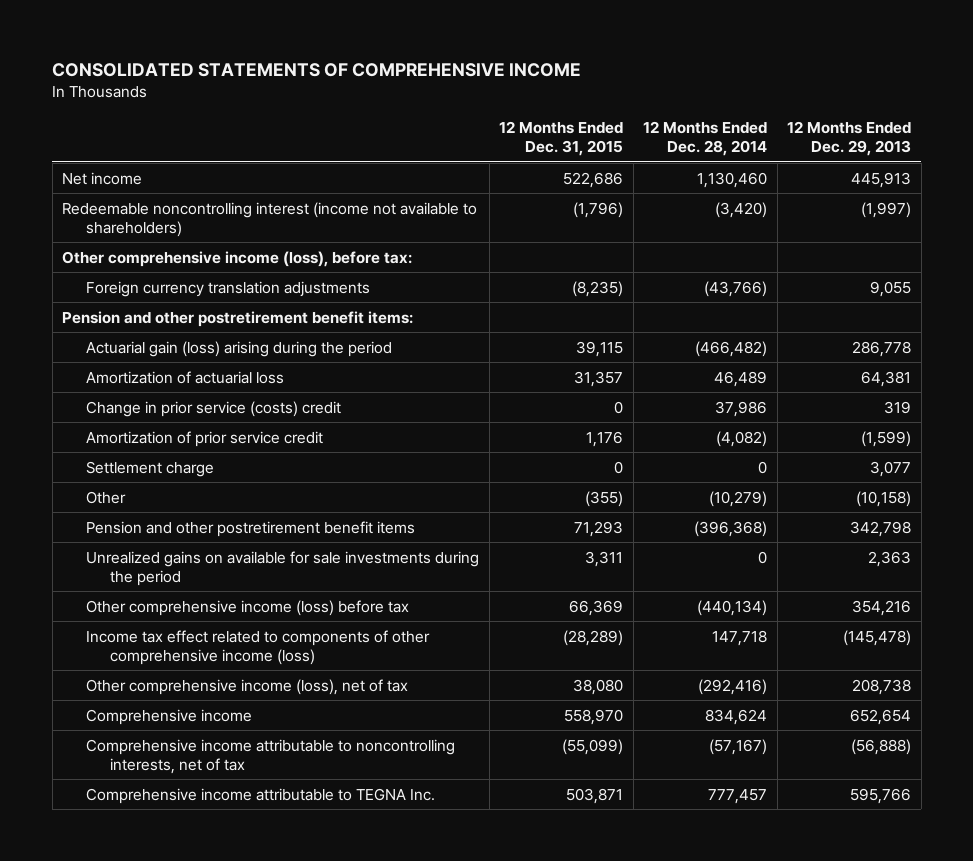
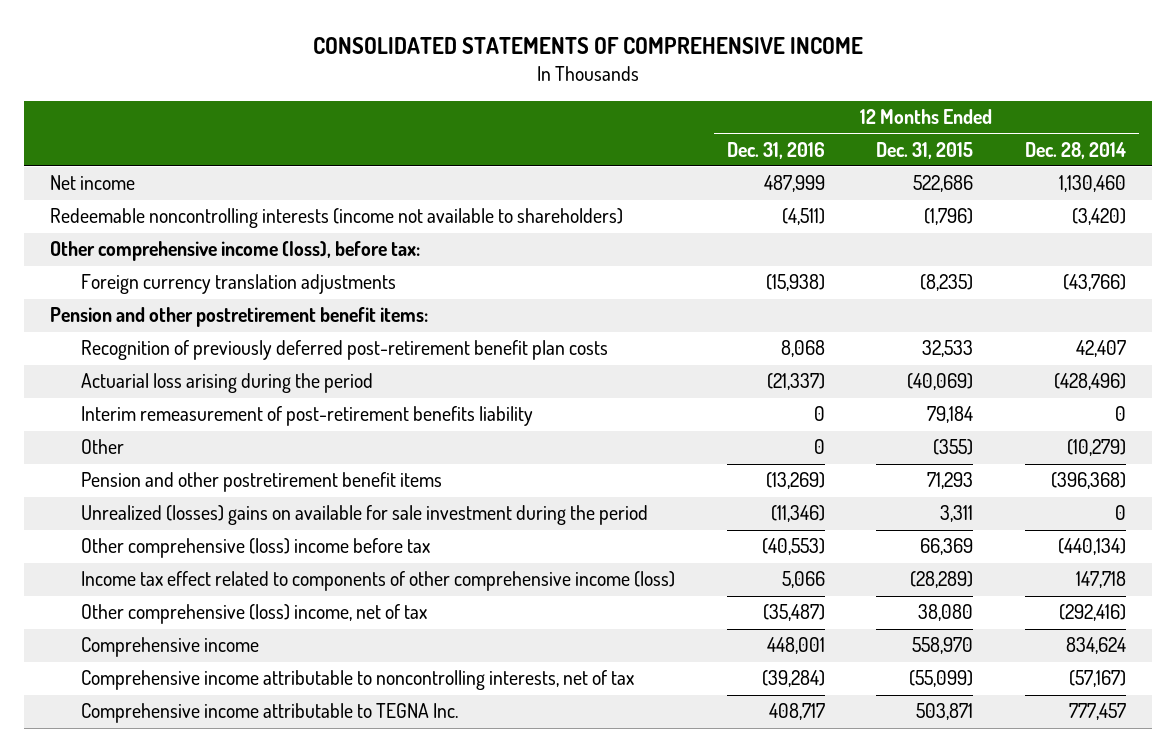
[787,121,912,157] 12 Months Ended Dec. 29, 2013 -> none
none -> [726,141,825,159] Dec. 31, 2016
[62,201,478,237] Redeemable noncontrolling interest (income not available to shareholders) -> [50,208,624,229] Redeemable noncontrolling interests (income not available to shareholders)
[85,370,284,384] Amortization of actuarial loss -> none
[85,400,341,417] Change in prior service (costs) credit -> none
[85,430,323,447] Amortization of prior service credit -> none
[85,460,214,477] Settlement charge -> none
none -> [80,340,608,361] Recognition of previously deferred post-retirement benefit plan costs
[85,340,392,357] Actuarial gain (loss) arising during the period -> [80,373,373,394] Actuarial loss arising during the period
[576,340,624,357] 39,115 -> [907,373,974,391] (40,069)
[695,340,768,357] (466,482) -> [1054,373,1127,391] (428,496)
none -> [80,406,533,427] Interim remeasurement of post-retirement benefits liability
[85,550,479,586] Unrealized gains on available for sale investments during the period -> [80,505,648,526] Unrealized (losses) gains on available for sale investment during the period
[85,599,409,616] Other comprehensive income (loss) before tax -> [80,538,430,559] Other comprehensive (loss) income before tax
[85,678,408,695] Other comprehensive income (loss), net of tax -> [80,604,427,625] Other comprehensive (loss) income, net of tax

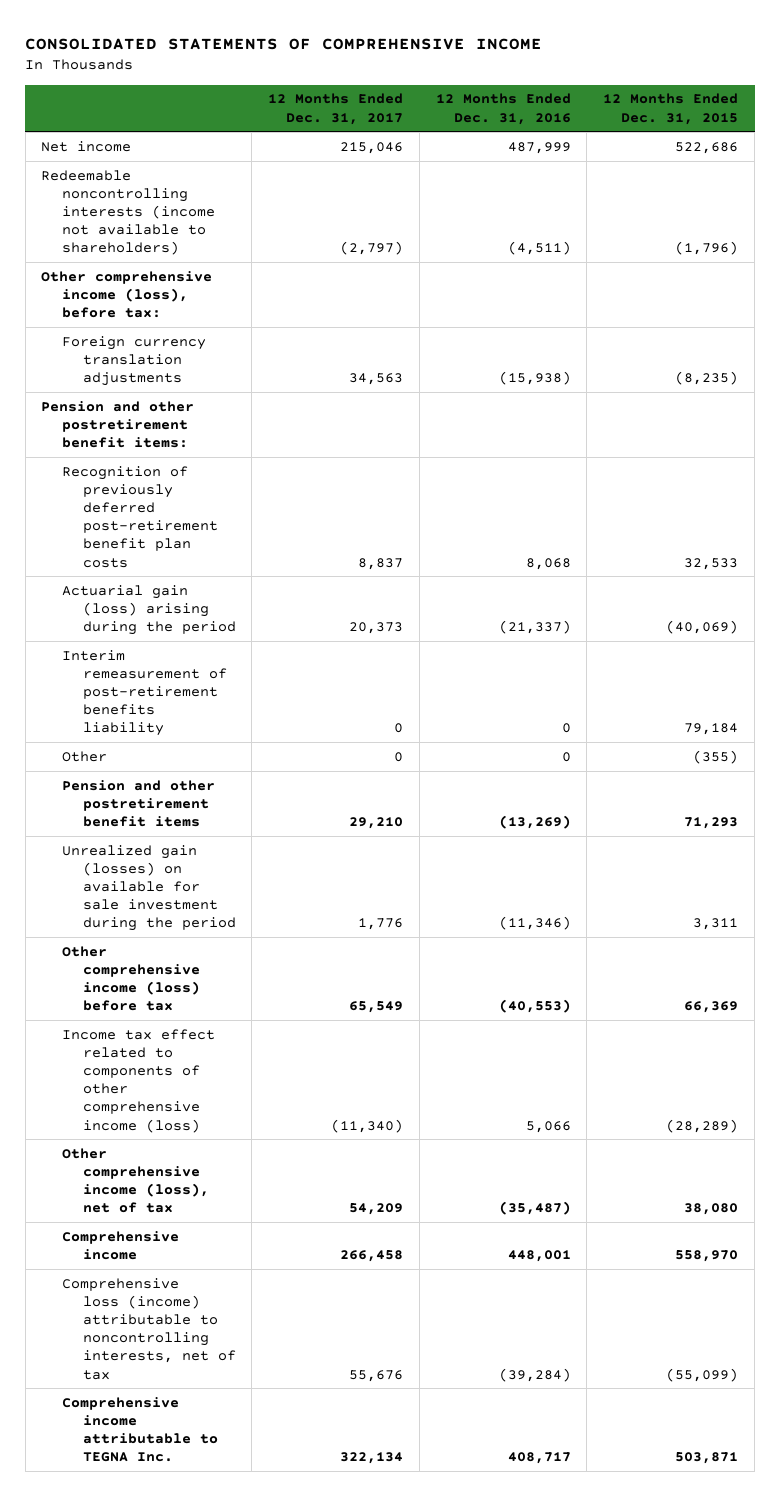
[1025,141,1127,159] Dec. 28, 2014 -> none
none -> [268,93,404,125] 12 Months Ended Dec. 31, 2017
[80,373,373,394] Actuarial loss arising during the period -> [61,584,236,636] Actuarial gain (loss) arising during the period
[80,505,648,526] Unrealized (losses) gains on available for sale investment during the period -> [61,844,236,932] Unrealized gain (losses) on available for sale investment during the period
[80,538,430,559] Other comprehensive (loss) income before tax -> [61,945,200,1012] Other comprehensive income (loss) before tax
[80,604,427,625] Other comprehensive (loss) income, net of tax -> [61,1147,209,1214] Other comprehensive income (loss), net of tax
[80,670,634,691] Comprehensive income attributable to noncontrolling interests, net of tax -> [61,1277,236,1380] Comprehensive loss (income) attributable to noncontrolling interests, net of tax

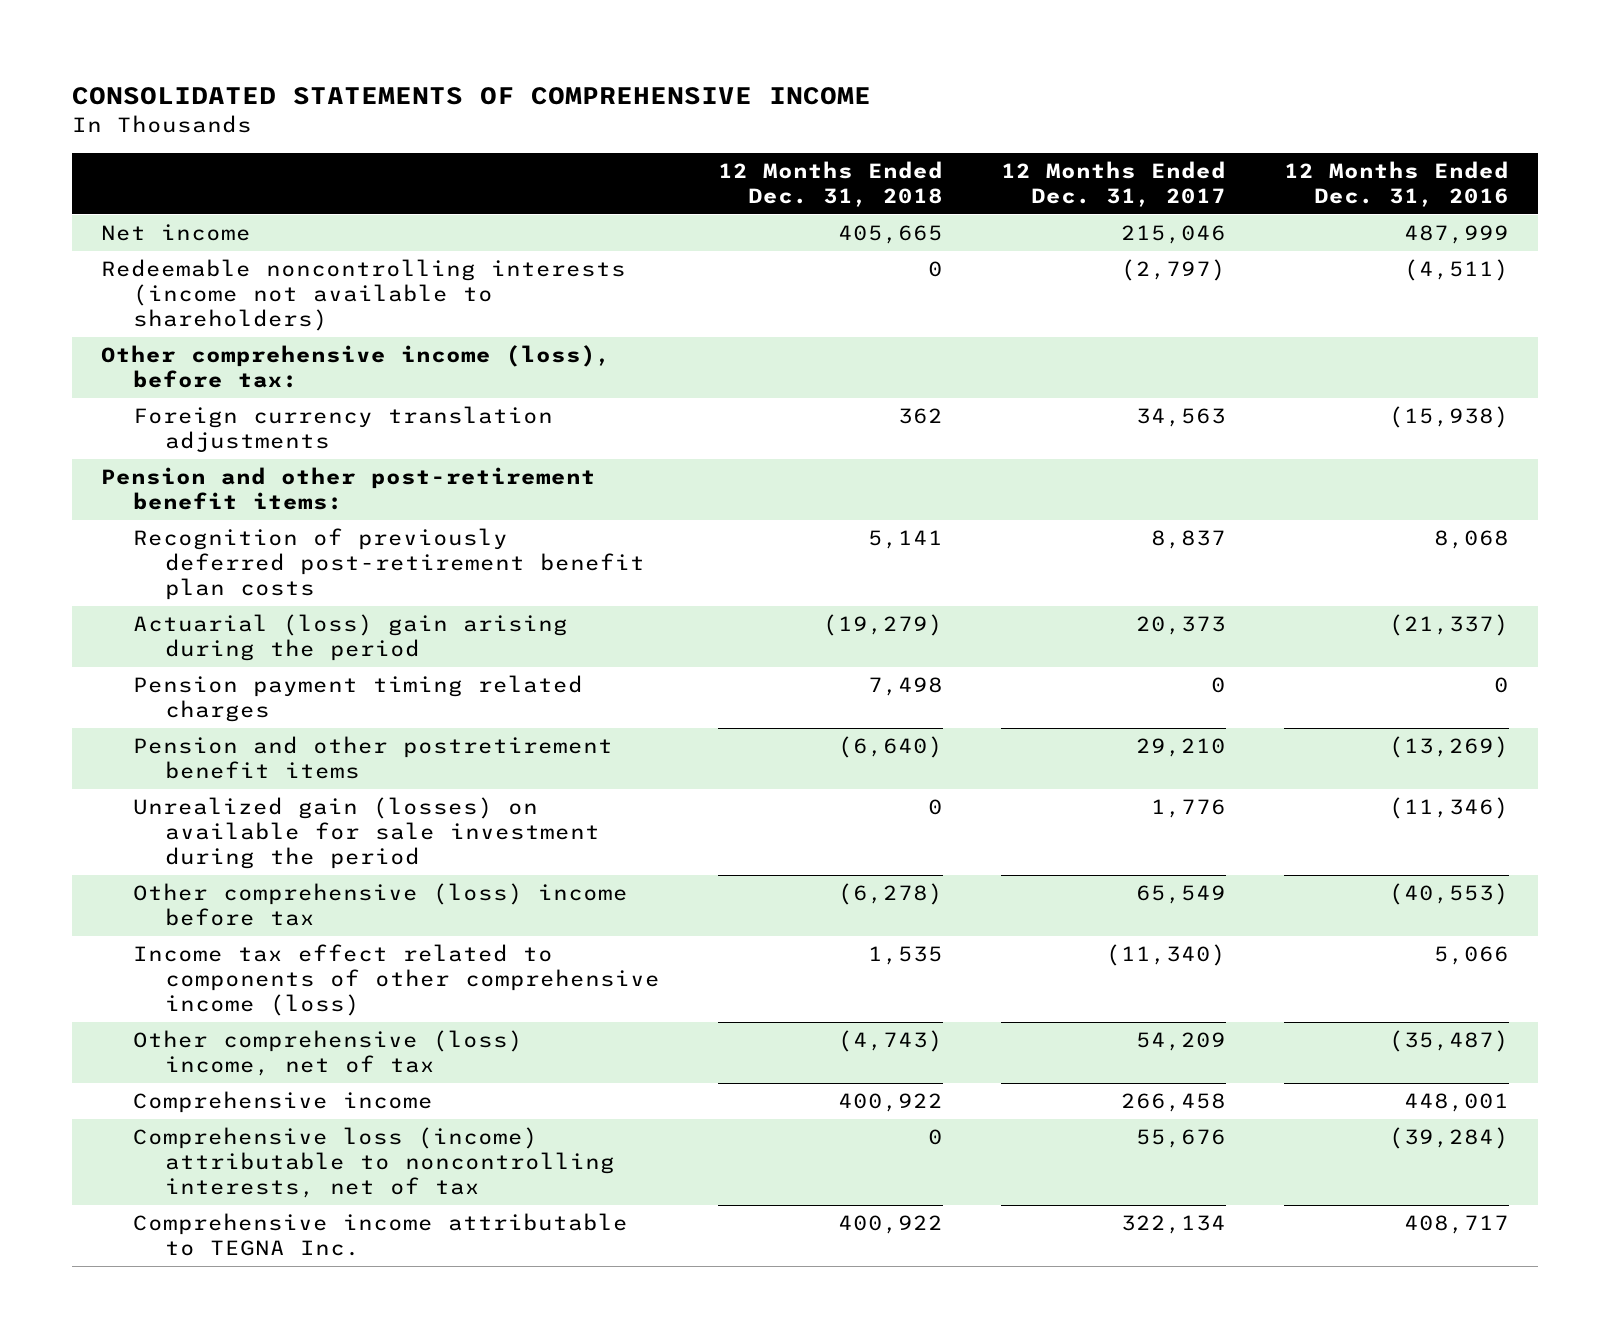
[603,93,739,125] 12 Months Ended Dec. 31, 2015 -> none
none -> [717,160,943,207] 12 Months Ended Dec. 31, 2018
[41,400,195,449] Pension and other postretirement benefit items: -> [100,467,596,511] Pension and other post-retirement benefit items:
[61,649,227,737] Interim remeasurement of post-retirement benefits liability -> none
[61,750,107,762] Other -> none
[61,584,236,636] Actuarial gain (loss) arising during the period -> [132,614,568,662] Actuarial (loss) gain arising during the period
none -> [132,675,583,723] Pension payment timing related charges
[61,945,200,1012] Other comprehensive income (loss) before tax -> [132,883,628,927] Other comprehensive (loss) income before tax
[61,1147,209,1214] Other comprehensive income (loss), net of tax -> [132,1030,523,1077] Other comprehensive (loss) income, net of tax

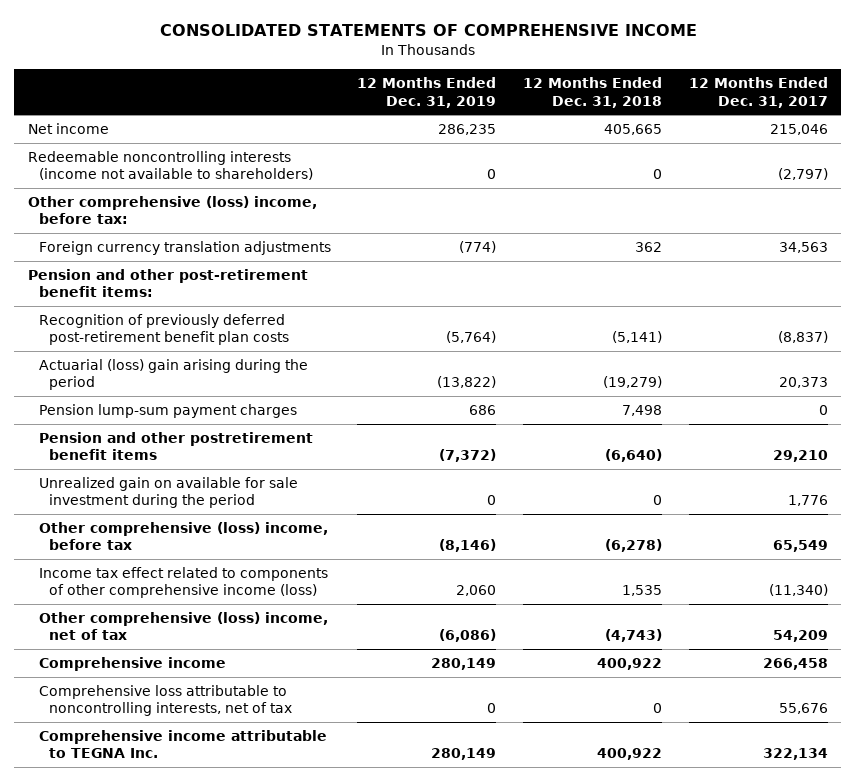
[1284,160,1510,207] 12 Months Ended Dec. 31, 2016 -> none
none -> [357,77,497,108] 12 Months Ended Dec. 31, 2019
[100,345,611,389] Other comprehensive income (loss), before tax: -> [27,196,317,225] Other comprehensive (loss) income, before tax:
[867,530,943,550] 5,141 -> [612,331,663,344] (5,141)
[1151,530,1227,550] 8,837 -> [778,331,829,344] (8,837)
[132,675,583,723] Pension payment timing related charges -> [38,404,297,419] Pension lump-sum payment charges
[132,797,600,870] Unrealized gain (losses) on available for sale investment during the period -> [38,477,298,509] Unrealized gain on available for sale investment during the period
[132,883,628,927] Other comprehensive (loss) income before tax -> [38,522,328,551] Other comprehensive (loss) income, before tax
[132,1127,615,1199] Comprehensive loss (income) attributable to noncontrolling interests, net of tax -> [38,685,293,717] Comprehensive loss attributable to noncontrolling interests, net of tax

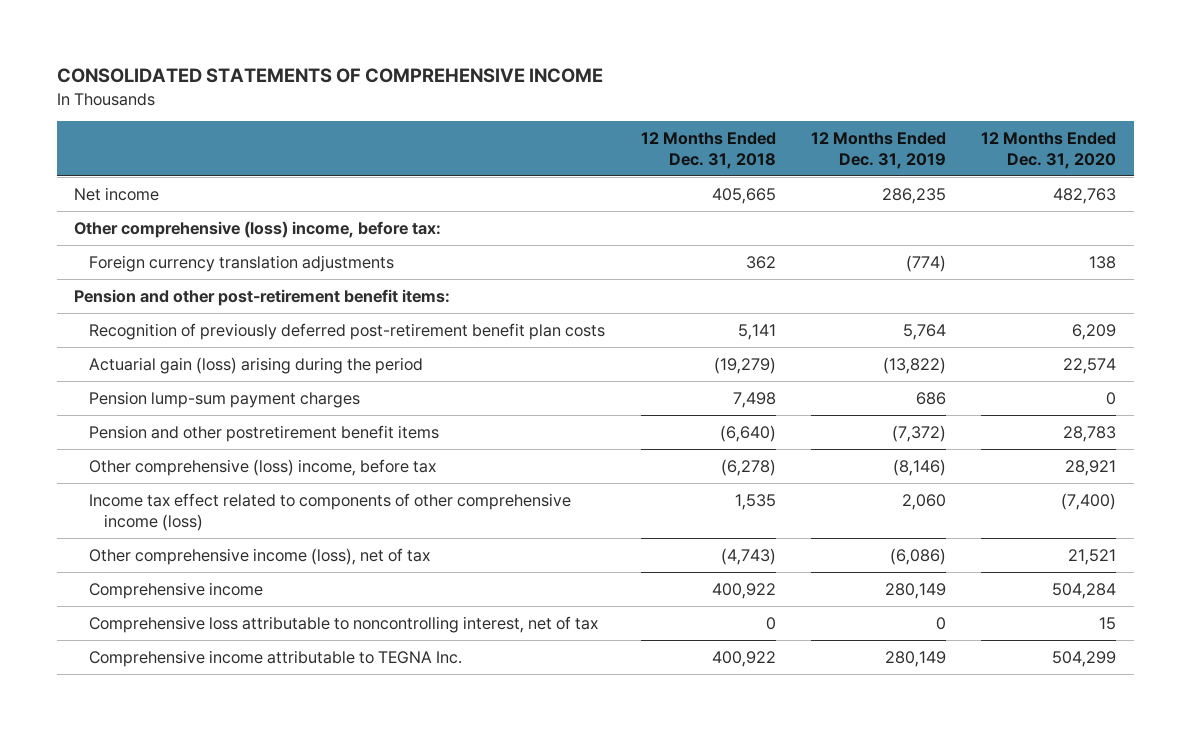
[689,77,829,108] 12 Months Ended Dec. 31, 2017 -> none
none -> [981,131,1117,169] 12 Months Ended Dec. 31, 2020
[27,151,313,181] Redeemable noncontrolling interests (income not available to shareholders) -> none
[446,331,497,344] (5,764) -> [903,323,947,340] 5,764
[612,331,663,344] (5,141) -> [737,323,776,340] 5,141
[38,359,308,391] Actuarial (loss) gain arising during the period -> [89,356,424,374] Actuarial gain (loss) arising during the period
[38,477,298,509] Unrealized gain on available for sale investment during the period -> none
[38,612,328,641] Other comprehensive (loss) income, net of tax -> [89,547,431,565] Other comprehensive income (loss), net of tax
[38,685,293,717] Comprehensive loss attributable to noncontrolling interests, net of tax -> [89,615,599,633] Comprehensive loss attributable to noncontrolling interest, net of tax

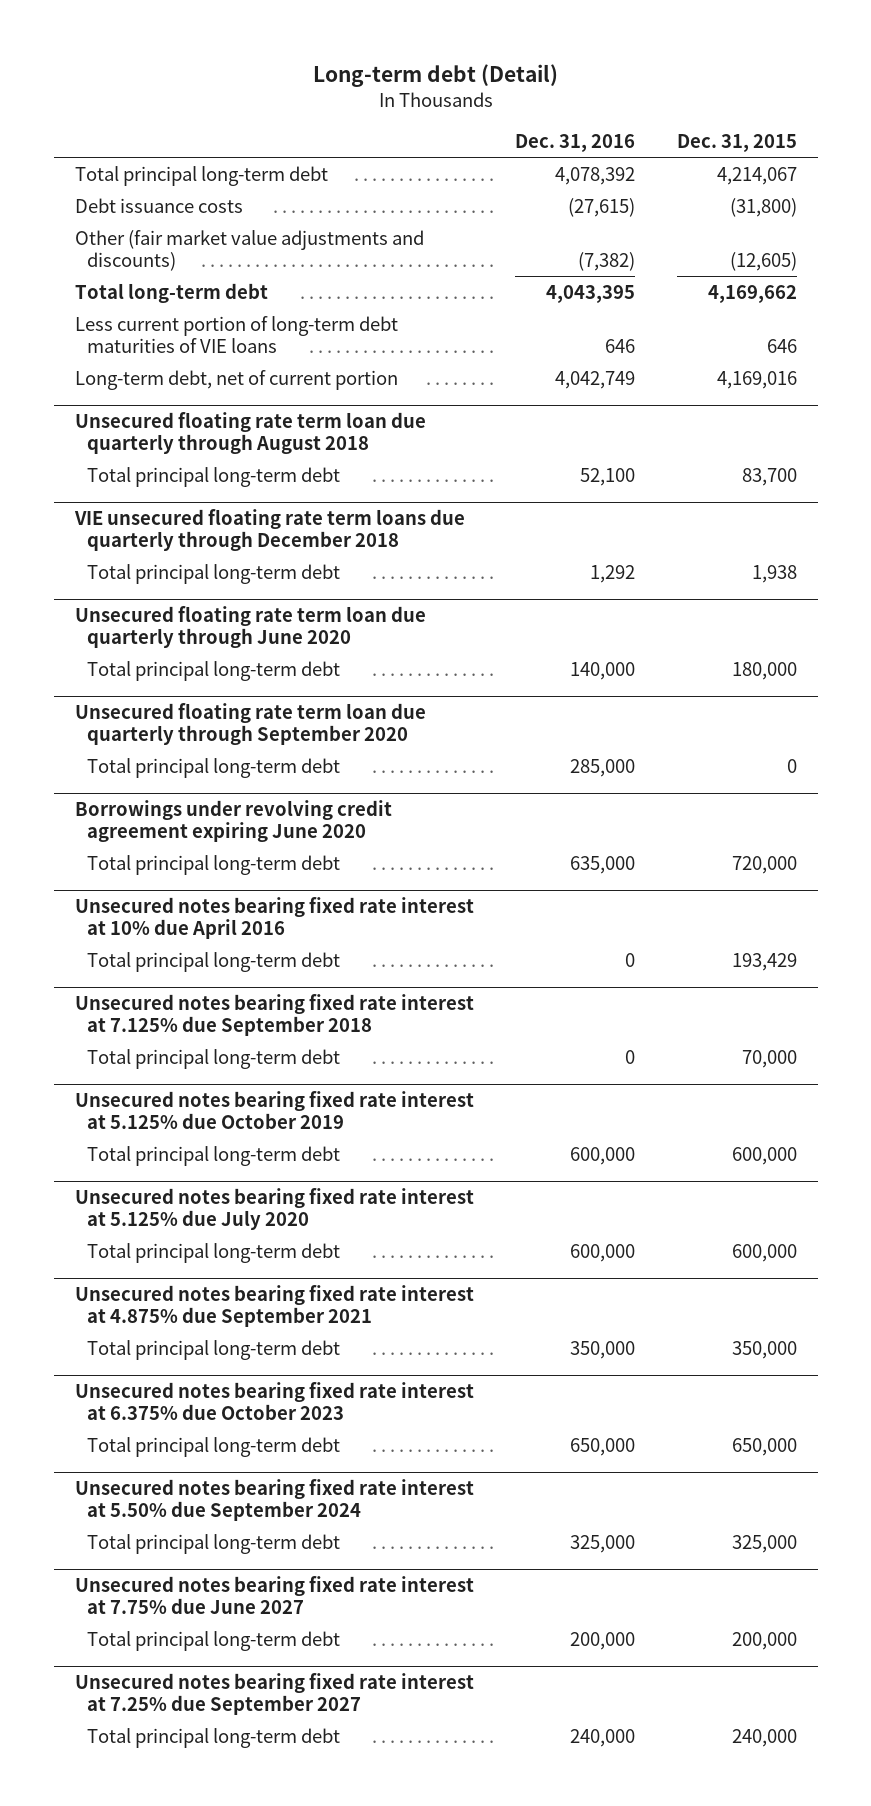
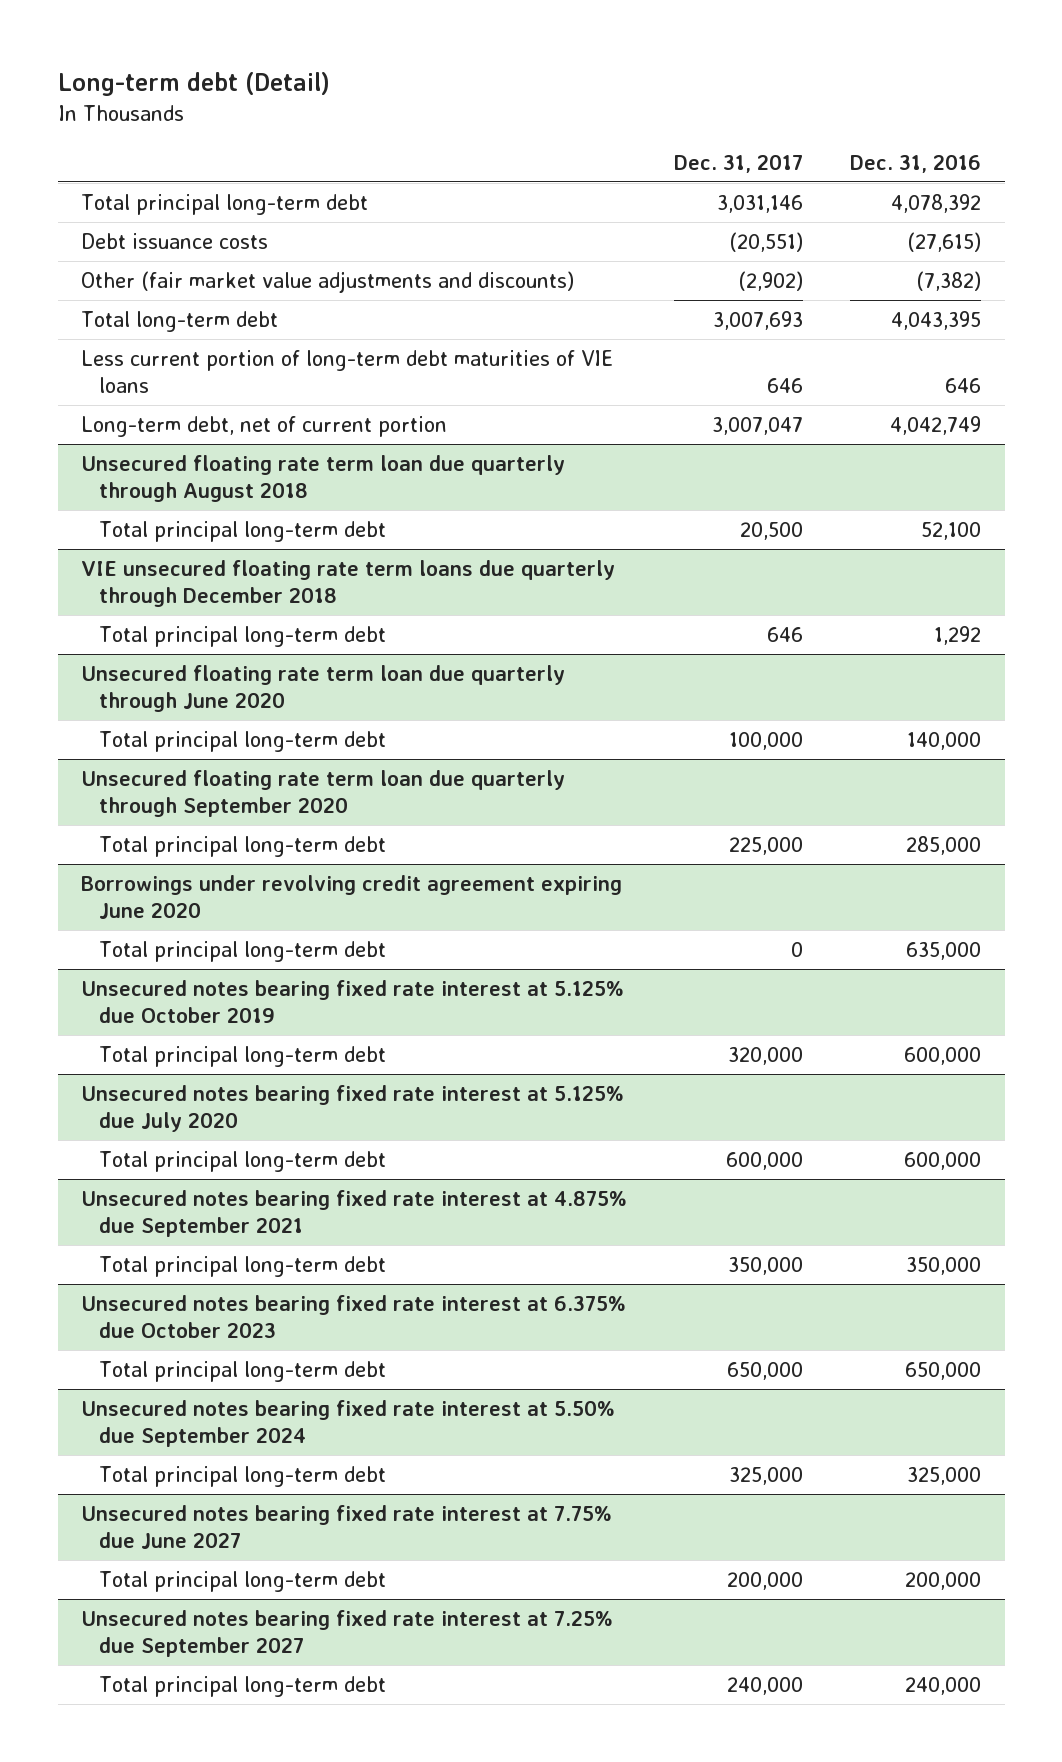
[676,134,797,153] Dec. 31, 2015 -> none
none -> [674,153,804,173] Dec. 31, 2017
[74,896,474,940] Unsecured notes bearing fixed rate interest at 10% due April 2016 -> none
[87,951,341,972] Total principal long-term debt -> none
[74,993,474,1037] Unsecured notes bearing fixed rate interest at 7.125% due September 2018 -> none
[87,1048,341,1069] Total principal long-term debt -> none

